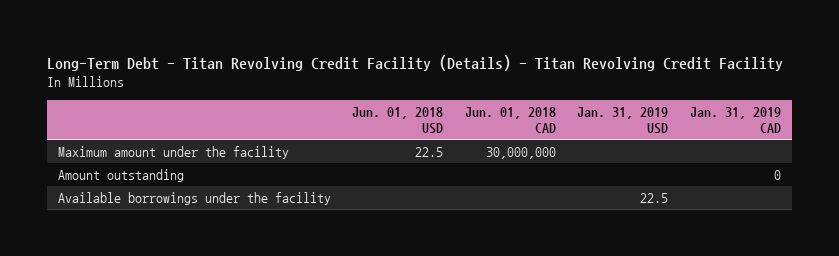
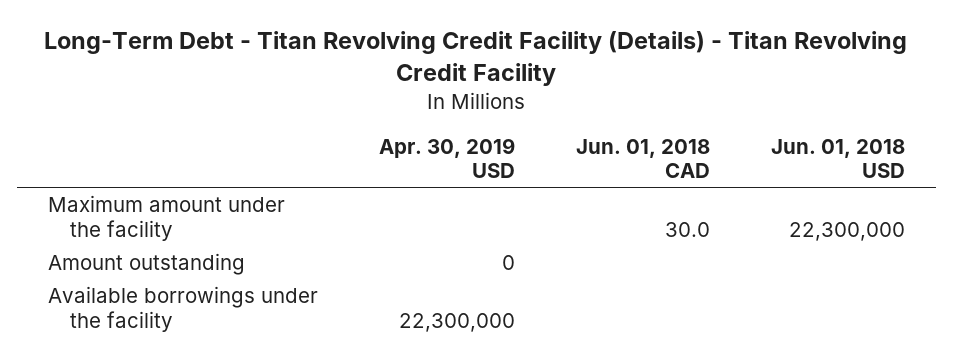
[577,106,669,135] Jan. 31, 2019 USD -> none
[689,106,781,134] Jan. 31, 2019 CAD -> none
none -> [378,137,515,178] Apr. 30, 2019 USD
[415,146,444,157] 22.5 -> [789,221,906,241] 22,300,000
[485,146,556,159] 30,000,000 -> [665,221,711,237] 30.0

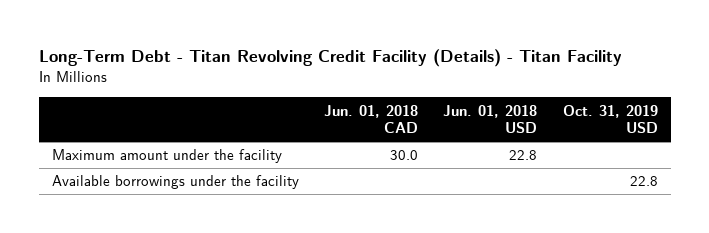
[44,31,908,87] Long-Term Debt - Titan Revolving Credit Facility (Details) - Titan Revolving Credit Facility -> [38,49,622,68] Long-Term Debt - Titan Revolving Credit Facility (Details) - Titan Facility
[378,137,515,178] Apr. 30, 2019 USD -> none
none -> [562,104,658,134] Oct. 31, 2019 USD
[47,253,245,276] Amount outstanding -> none
[789,221,906,241] 22,300,000 -> [509,150,538,161] 22.8

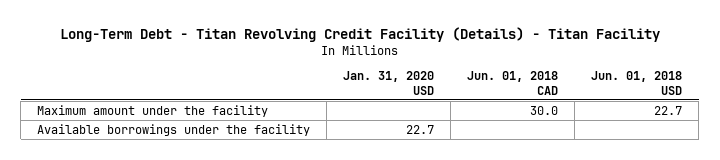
[562,104,658,134] Oct. 31, 2019 USD -> none
none -> [343,70,435,95] Jan. 31, 2020 USD
[509,150,538,161] 22.8 -> [654,105,683,115] 22.7

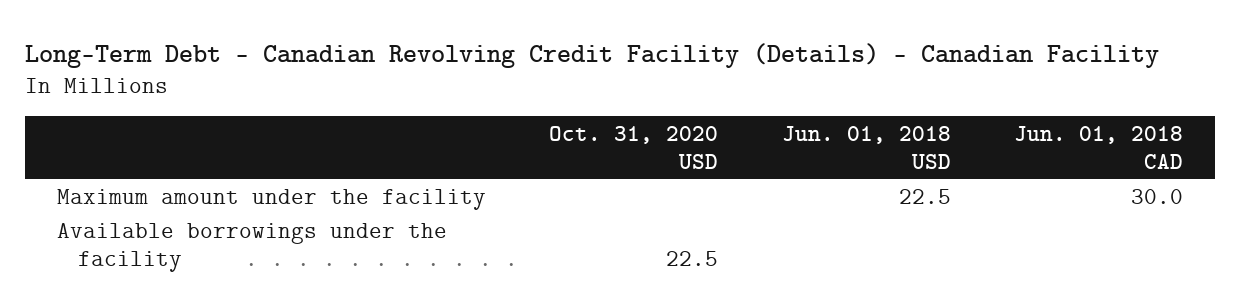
[59,26,660,42] Long-Term Debt - Titan Revolving Credit Facility (Details) - Titan Facility -> [25,42,1160,68] Long-Term Debt - Canadian Revolving Credit Facility (Details) - Canadian Facility
[343,70,435,95] Jan. 31, 2020 USD -> none
none -> [549,125,719,169] Oct. 31, 2020 USD
[654,105,683,115] 22.7 -> [898,189,951,205] 22.5

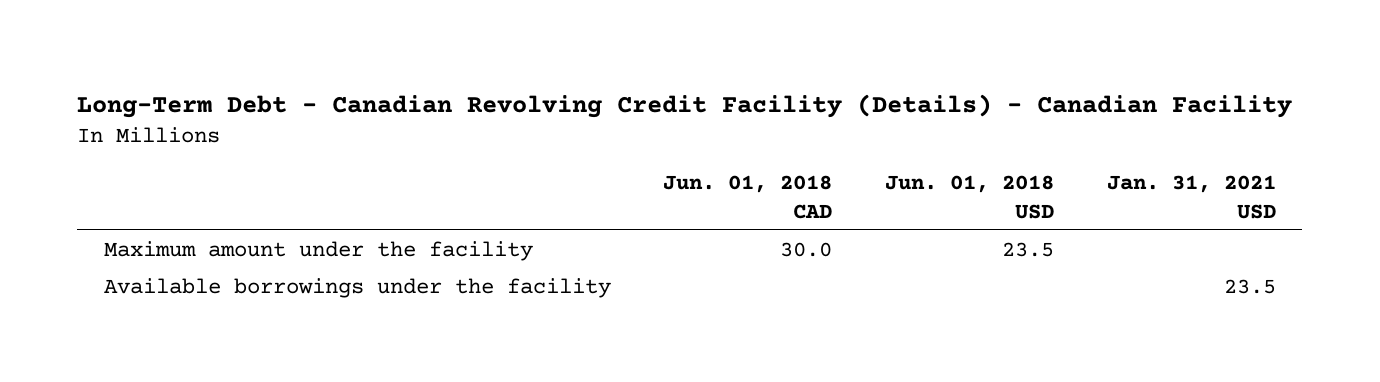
[549,125,719,169] Oct. 31, 2020 USD -> none
none -> [1106,175,1276,219] Jan. 31, 2021 USD
[898,189,951,205] 22.5 -> [1002,241,1055,257] 23.5

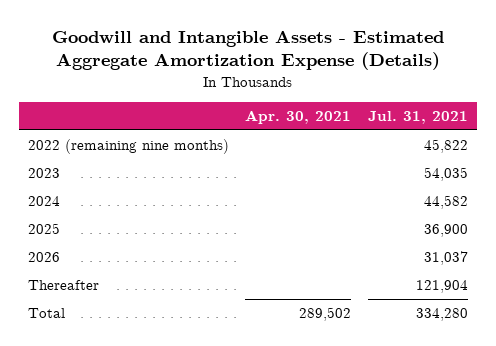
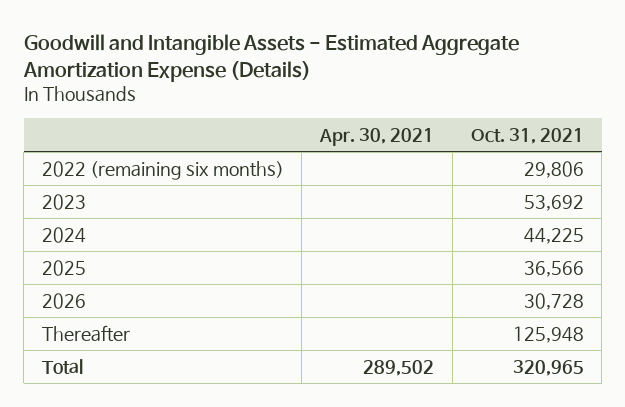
[368,111,469,125] Jul. 31, 2021 -> none
none -> [470,127,584,144] Oct. 31, 2021
[27,139,229,155] 2022 (remaining nine months) -> [41,160,284,180] 2022 (remaining six months)

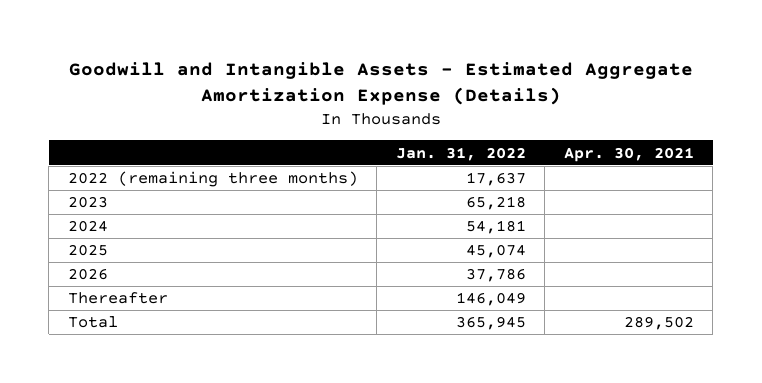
[470,127,584,144] Oct. 31, 2021 -> none
none -> [395,146,526,161] Jan. 31, 2022
[41,160,284,180] 2022 (remaining six months) -> [67,171,358,188] 2022 (remaining three months)

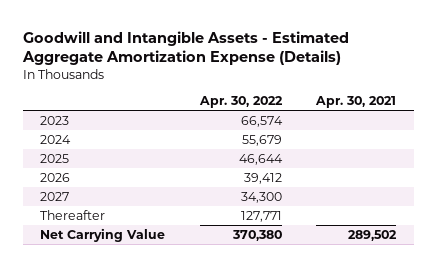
[395,146,526,161] Jan. 31, 2022 -> none
none -> [198,96,283,109] Apr. 30, 2022
[67,171,358,188] 2022 (remaining three months) -> none
none -> [40,191,70,201] 2027
[67,316,118,329] Total -> [40,227,166,242] Net Carrying Value

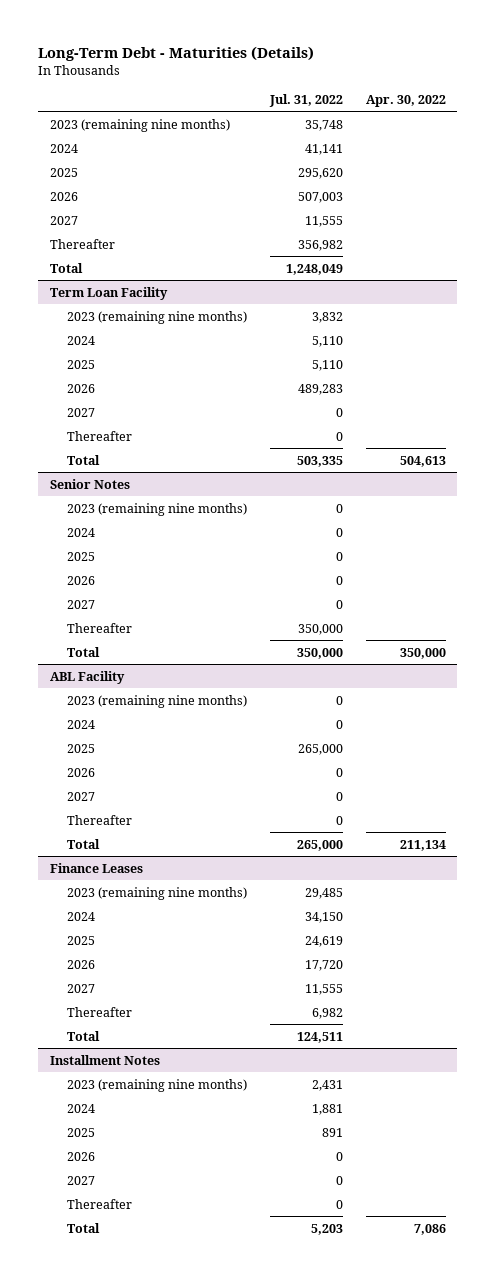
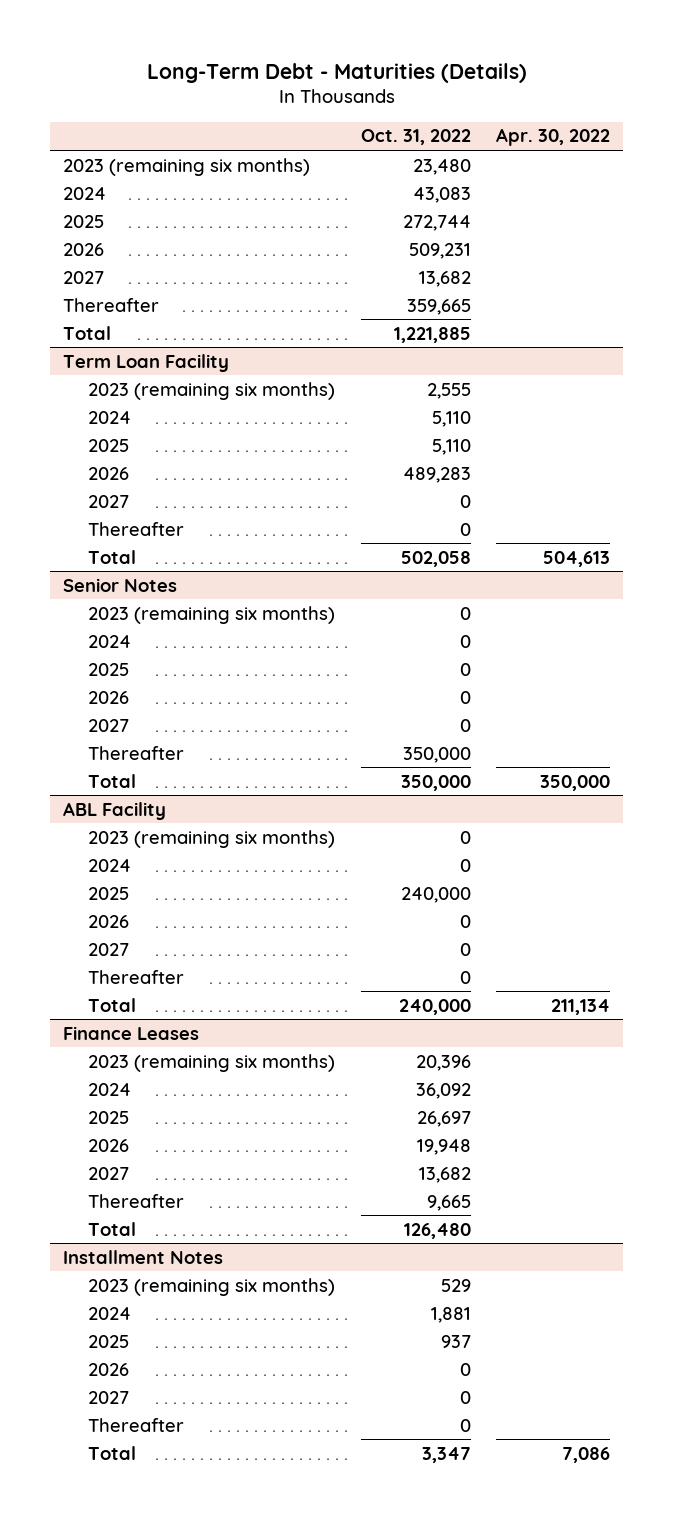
[268,93,343,107] Jul. 31, 2022 -> none
none -> [360,129,471,146] Oct. 31, 2022
[49,118,230,132] 2023 (remaining nine months) -> [63,157,311,176] 2023 (remaining six months)
[66,310,247,324] 2023 (remaining nine months) -> [88,381,336,400] 2023 (remaining six months)
[66,502,247,516] 2023 (remaining nine months) -> [88,605,336,624] 2023 (remaining six months)
[66,694,247,708] 2023 (remaining nine months) -> [88,829,336,848] 2023 (remaining six months)
[66,886,247,900] 2023 (remaining nine months) -> [88,1053,336,1072] 2023 (remaining six months)
[66,1078,247,1092] 2023 (remaining nine months) -> [88,1277,336,1296] 2023 (remaining six months)

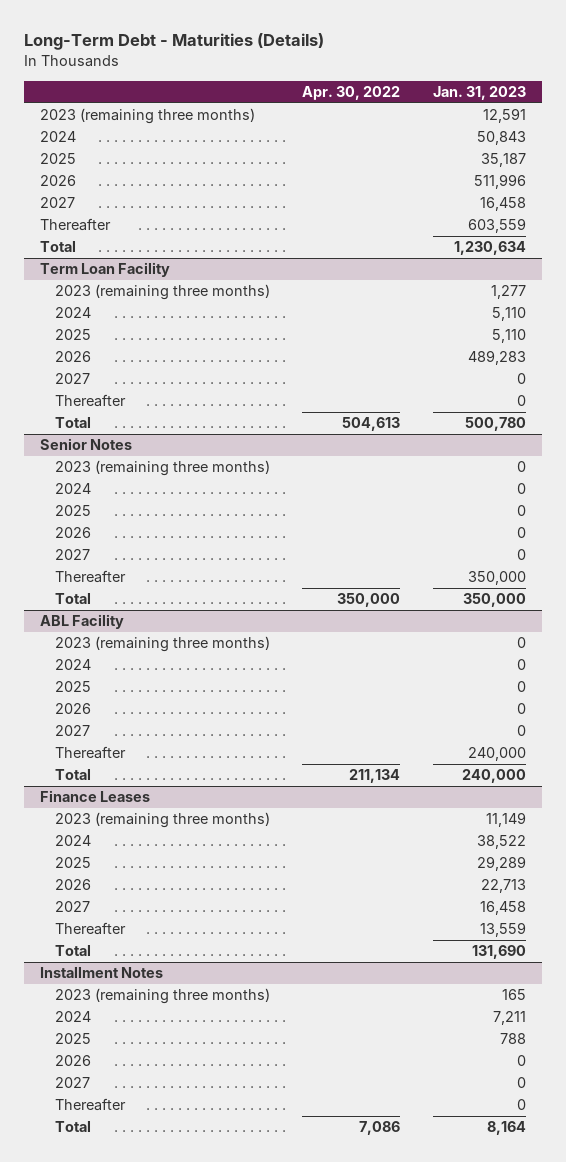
[360,129,471,146] Oct. 31, 2022 -> none
none -> [432,86,526,101] Jan. 31, 2023
[63,157,311,176] 2023 (remaining six months) -> [40,108,256,125] 2023 (remaining three months)
[88,381,336,400] 2023 (remaining six months) -> [55,284,271,301] 2023 (remaining three months)
[88,605,336,624] 2023 (remaining six months) -> [55,460,271,477] 2023 (remaining three months)
[88,829,336,848] 2023 (remaining six months) -> [55,636,271,653] 2023 (remaining three months)
[88,1053,336,1072] 2023 (remaining six months) -> [55,812,271,829] 2023 (remaining three months)
[88,1277,336,1296] 2023 (remaining six months) -> [55,988,271,1005] 2023 (remaining three months)

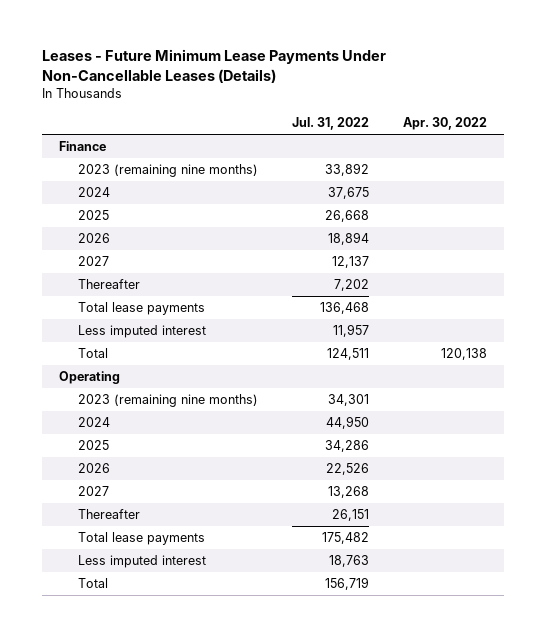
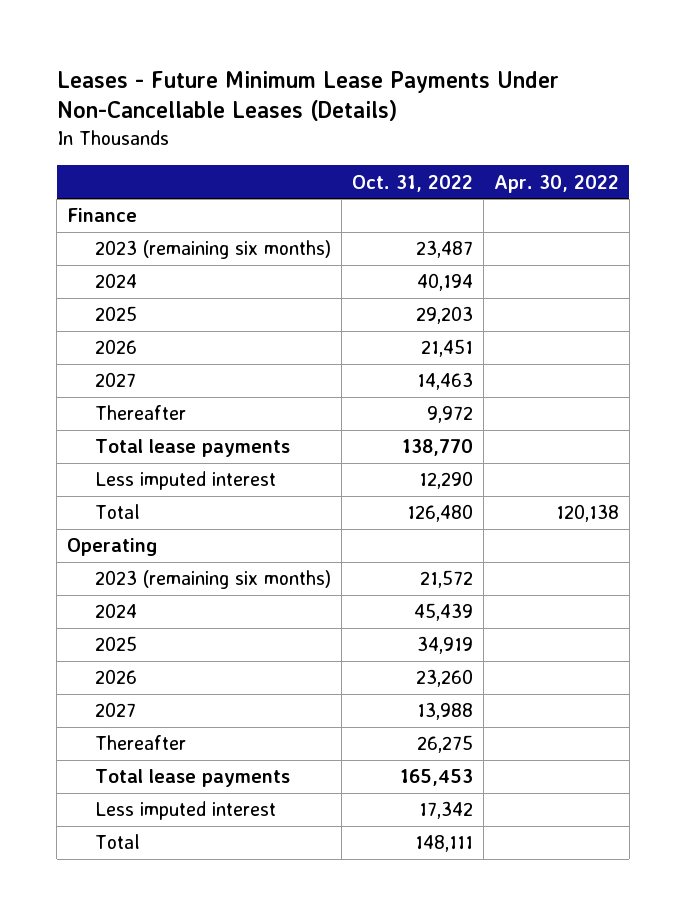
[292,117,370,131] Jul. 31, 2022 -> none
none -> [351,174,473,192] Oct. 31, 2022
[77,164,258,178] 2023 (remaining nine months) -> [94,240,331,260] 2023 (remaining six months)
[77,394,258,408] 2023 (remaining nine months) -> [94,570,331,590] 2023 (remaining six months)

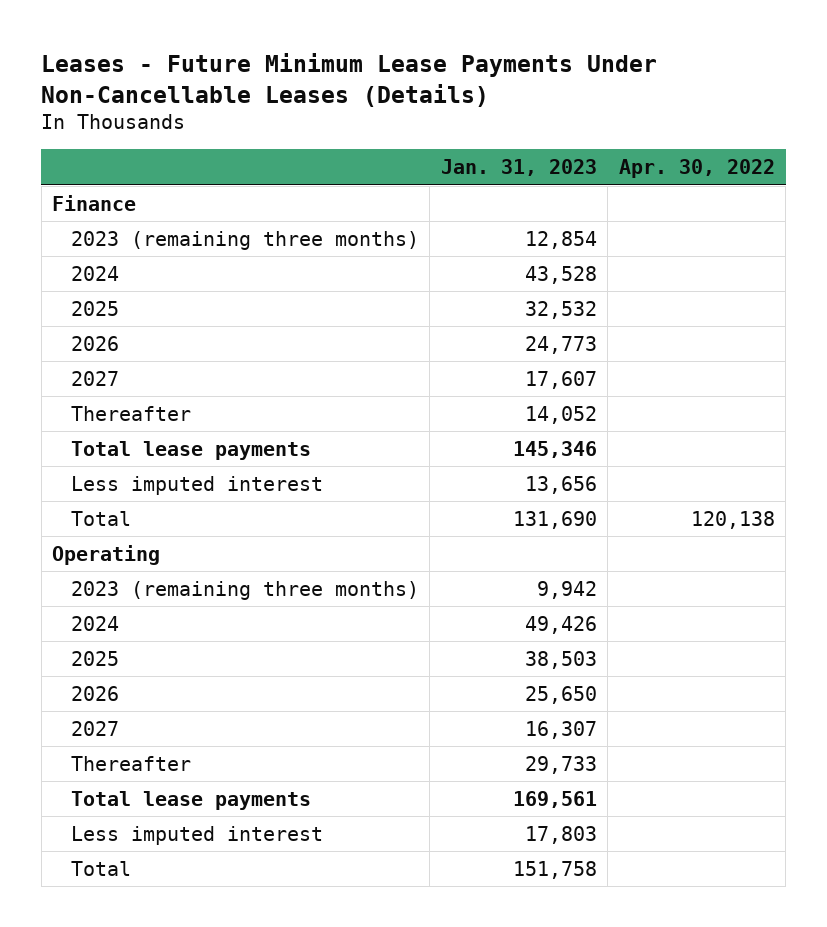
[351,174,473,192] Oct. 31, 2022 -> none
none -> [440,159,597,177] Jan. 31, 2023
[94,240,331,260] 2023 (remaining six months) -> [70,230,419,250] 2023 (remaining three months)
[94,570,331,590] 2023 (remaining six months) -> [70,580,419,600] 2023 (remaining three months)

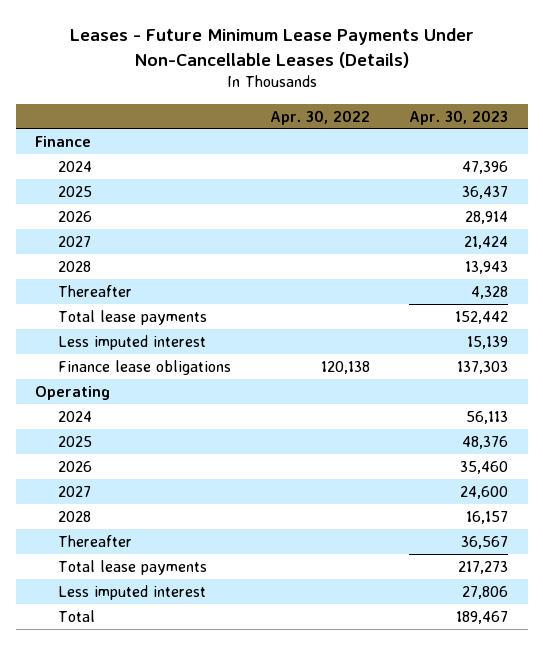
[440,159,597,177] Jan. 31, 2023 -> none
none -> [409,109,509,125] Apr. 30, 2023
[70,230,419,250] 2023 (remaining three months) -> none
none -> [57,260,91,272] 2028
[70,510,131,526] Total -> [57,359,231,375] Finance lease obligations
[70,580,419,600] 2023 (remaining three months) -> none
none -> [57,510,91,522] 2028

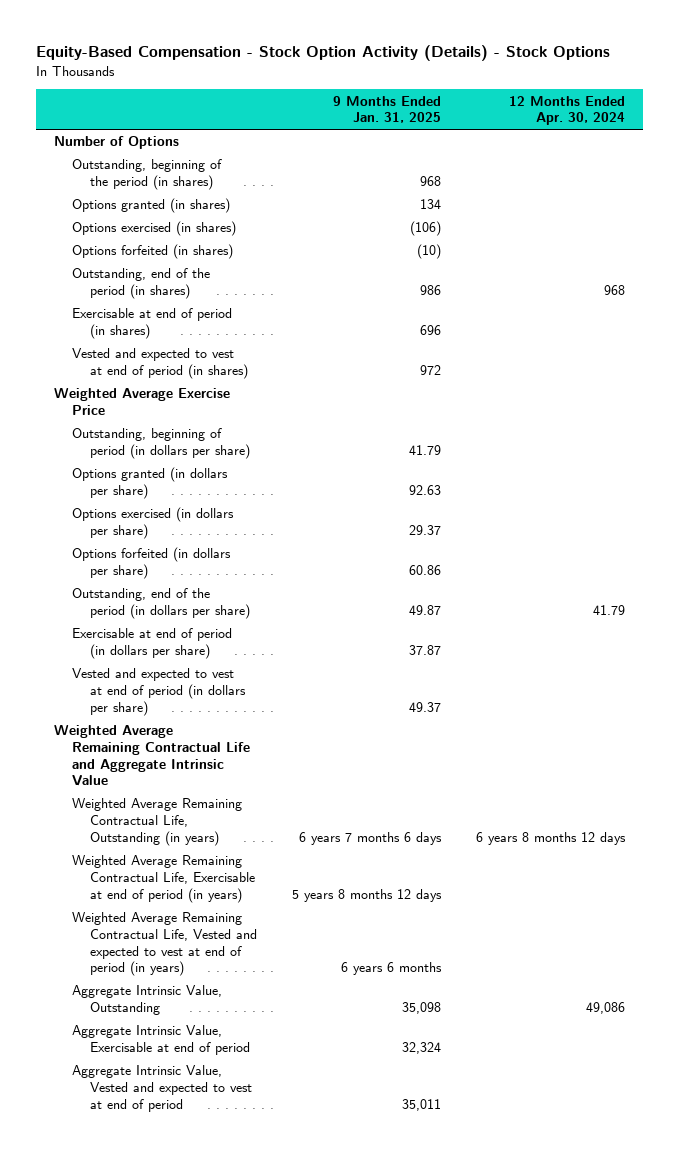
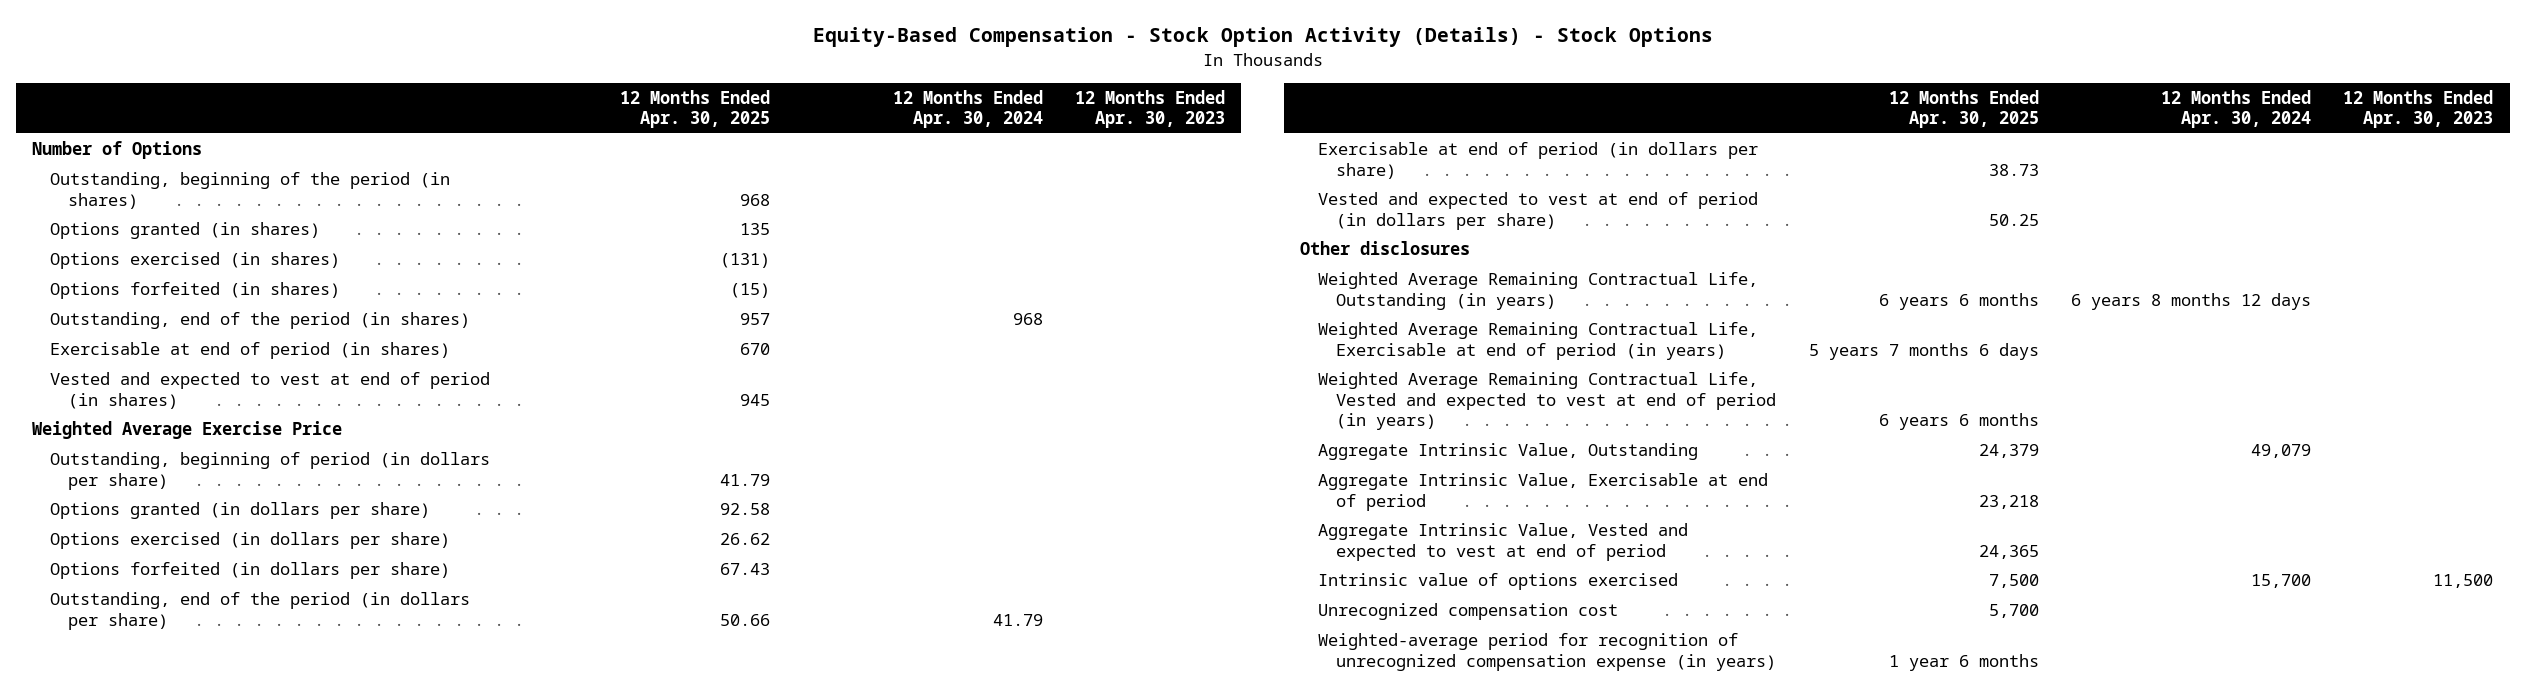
[332,95,441,124] 9 Months Ended Jan. 31, 2025 -> none
none -> [620,89,771,129] 12 Months Ended Apr. 30, 2025
none -> [1075,89,1226,129] 12 Months Ended Apr. 30, 2023
[53,725,250,787] Weighted Average Remaining Contractual Life and Aggregate Intrinsic Value -> [1300,240,1471,255] Other disclosures
[586,1002,626,1015] 49,086 -> [2250,443,2311,458] 49,079
none -> [1318,572,1679,590] Intrinsic value of options exercised
none -> [1318,602,1619,620] Unrecognized compensation cost
none -> [1318,632,1777,671] Weighted-average period for recognition of unrecognized compensation expense (in years)

